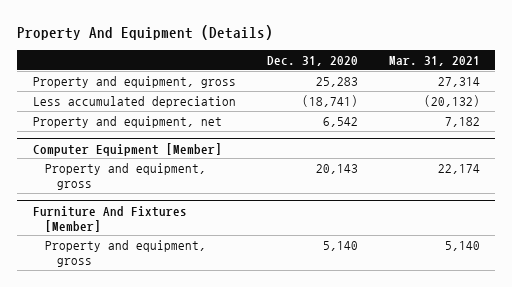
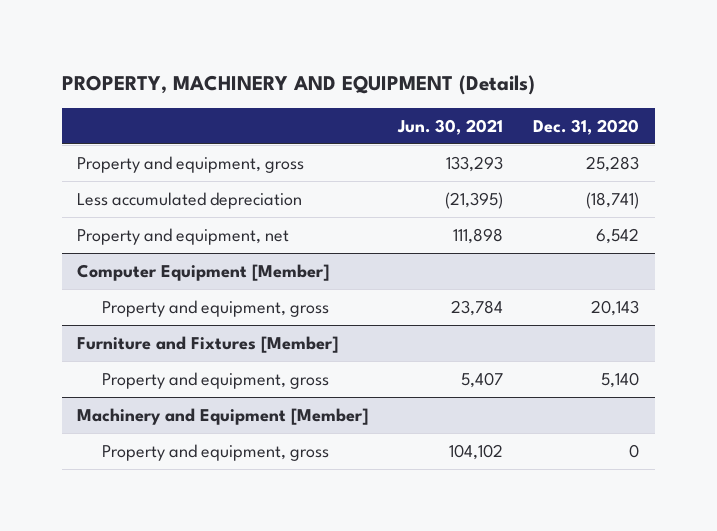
[17,25,274,41] Property And Equipment (Details) -> [62,75,536,96] PROPERTY, MACHINERY AND EQUIPMENT (Details)
[388,55,480,66] Mar. 31, 2021 -> none
none -> [397,119,504,136] Jun. 30, 2021
[32,205,187,232] Furniture And Fixtures [Member] -> [77,335,339,353] Furniture and Fixtures [Member]
none -> [77,407,369,425] Machinery and Equipment [Member]
none -> [101,443,329,461] Property and equipment, gross

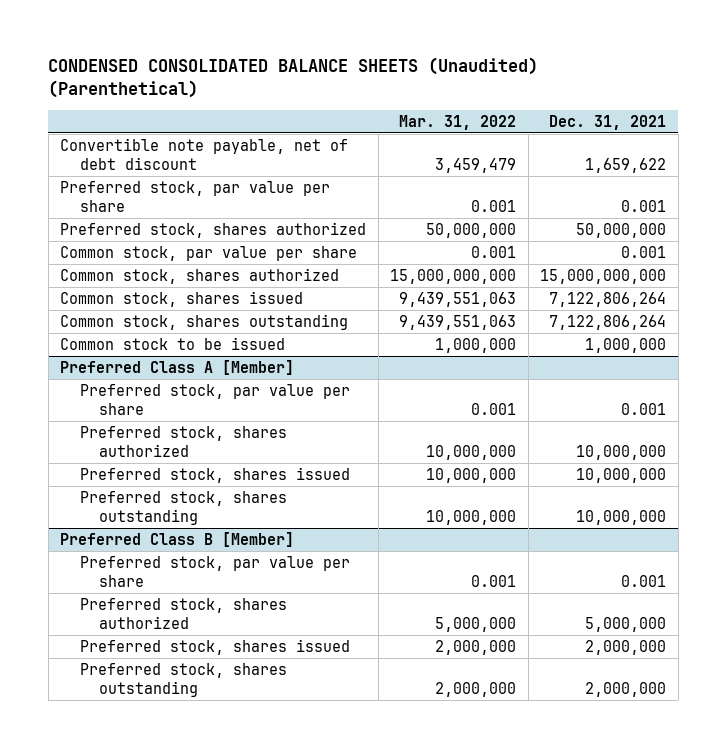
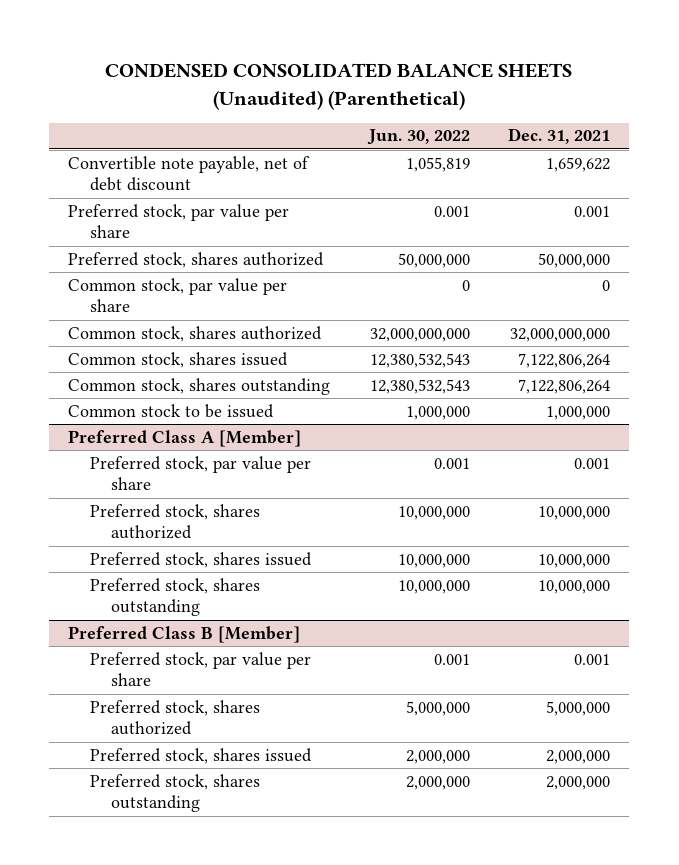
[399,114,517,130] Mar. 31, 2022 -> none
none -> [366,129,470,146] Jun. 30, 2022
[621,245,667,258] 0.001 -> [602,279,611,291] 0
[540,268,667,284] 15,000,000,000 -> [510,327,611,342] 32,000,000,000

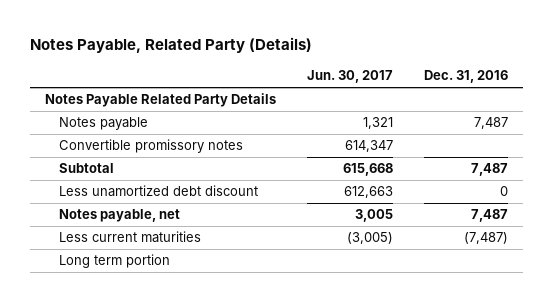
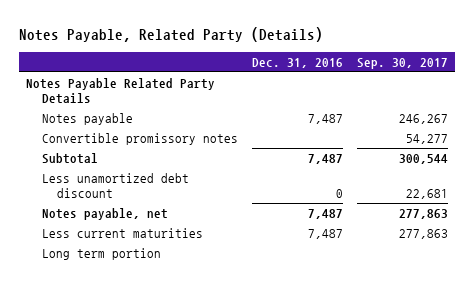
[307,70,394,84] Jun. 30, 2017 -> none
none -> [357,57,449,69] Sep. 30, 2017
[463,232,508,245] (7,487) -> [307,229,343,240] 7,487

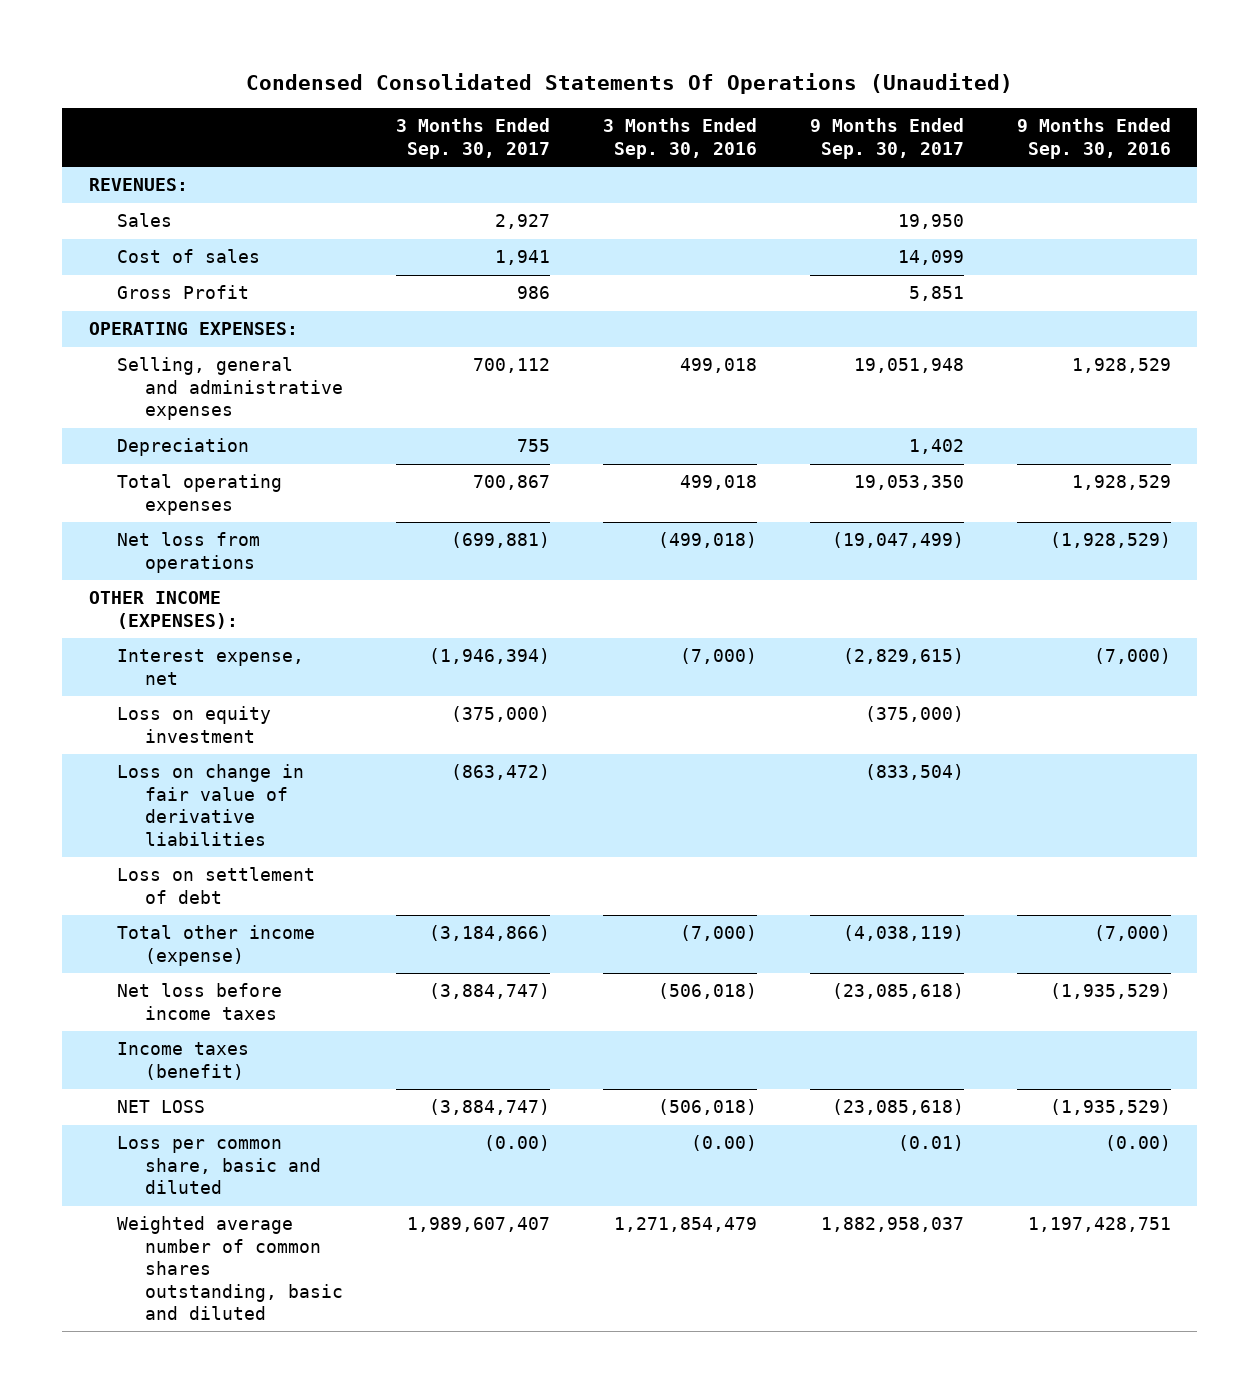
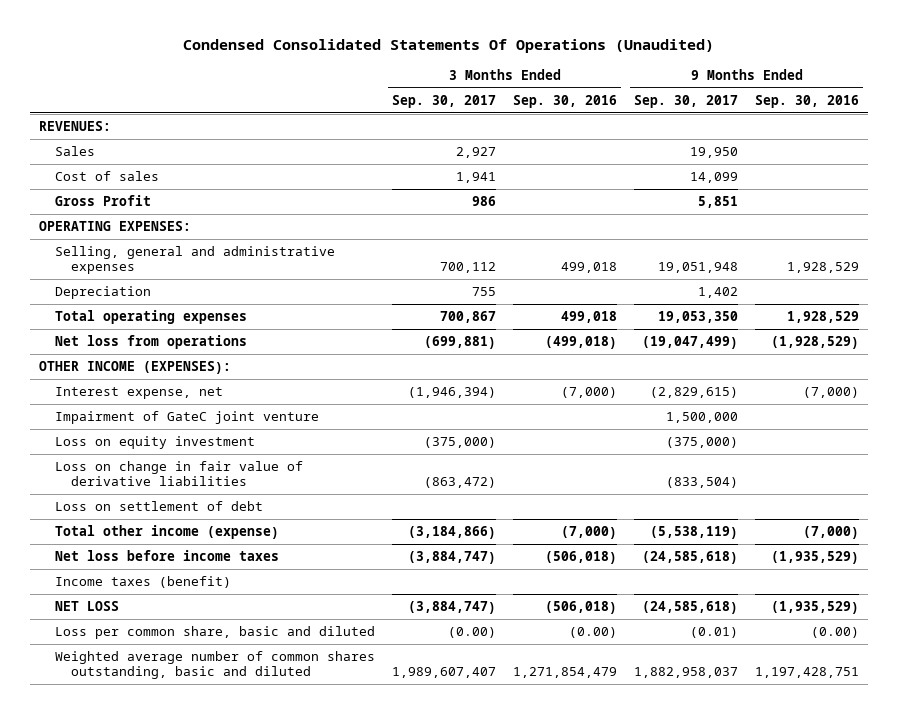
none -> [55,410,320,424] Impairment of GateC joint venture
[842,925,964,942] (4,038,119) -> [650,525,739,539] (5,538,119)
[831,983,964,1000] (23,085,618) -> [642,550,739,564] (24,585,618)
[831,1099,964,1116] (23,085,618) -> [642,600,739,614] (24,585,618)

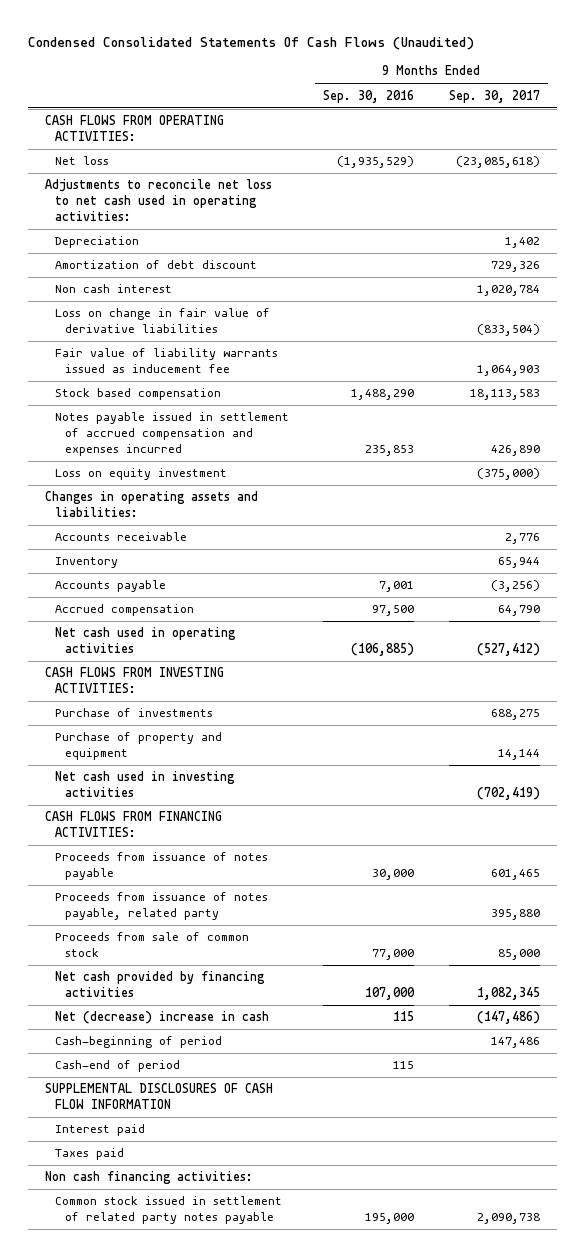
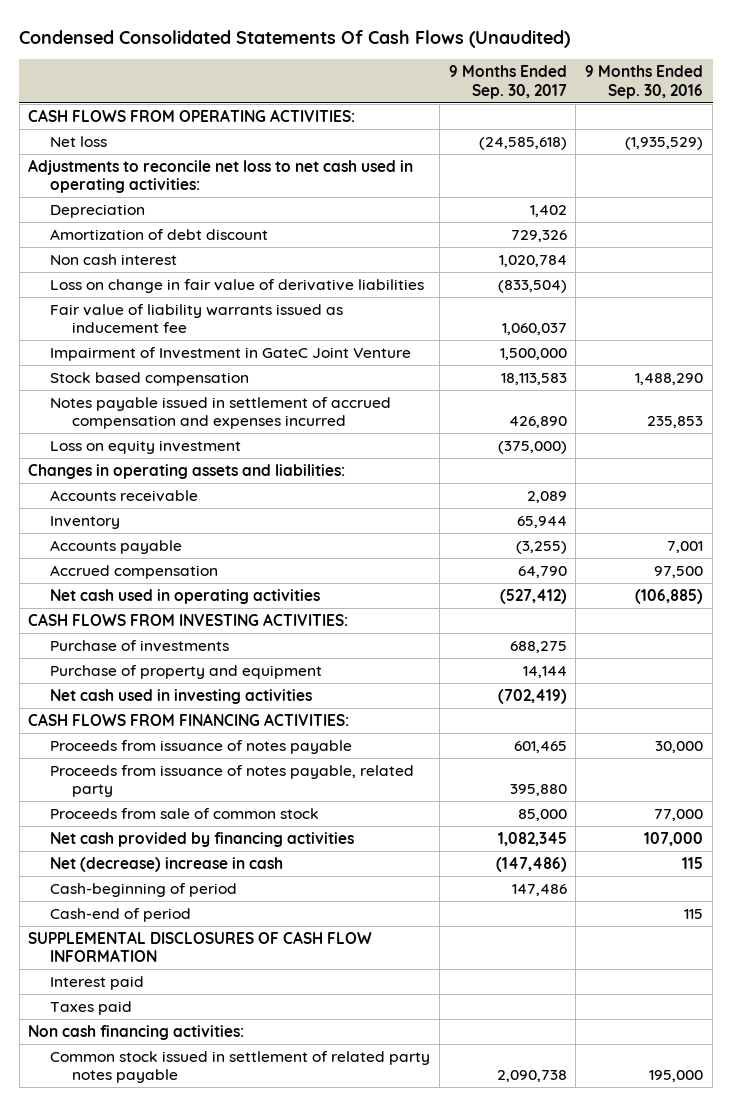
[455,156,540,169] (23,085,618) -> [478,136,567,150] (24,585,618)
[476,365,540,377] 1,064,903 -> [501,323,567,336] 1,060,037
none -> [50,346,412,361] Impairment of Investment in GateC Joint Venture
[504,533,540,545] 2,776 -> [526,490,567,503] 2,089
[490,580,540,593] (3,256) -> [515,540,567,554] (3,255)

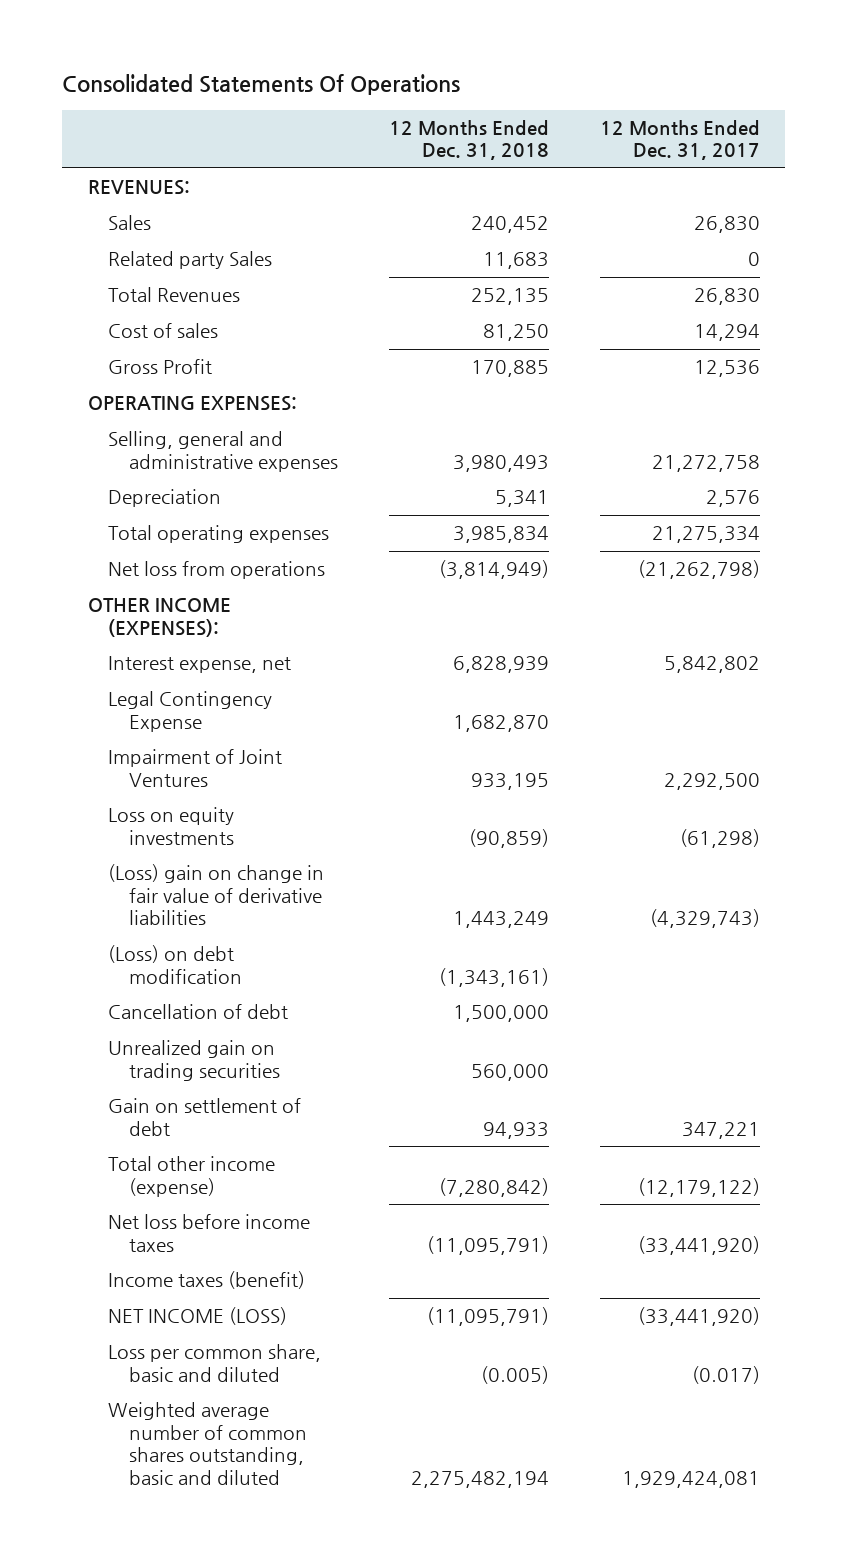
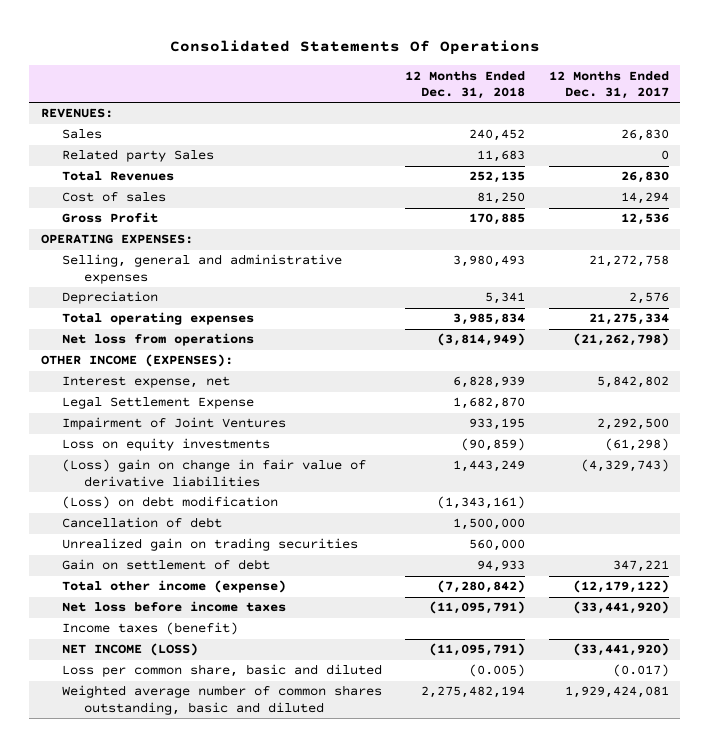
[108,691,273,732] Legal Contingency Expense -> [62,397,255,410] Legal Settlement Expense

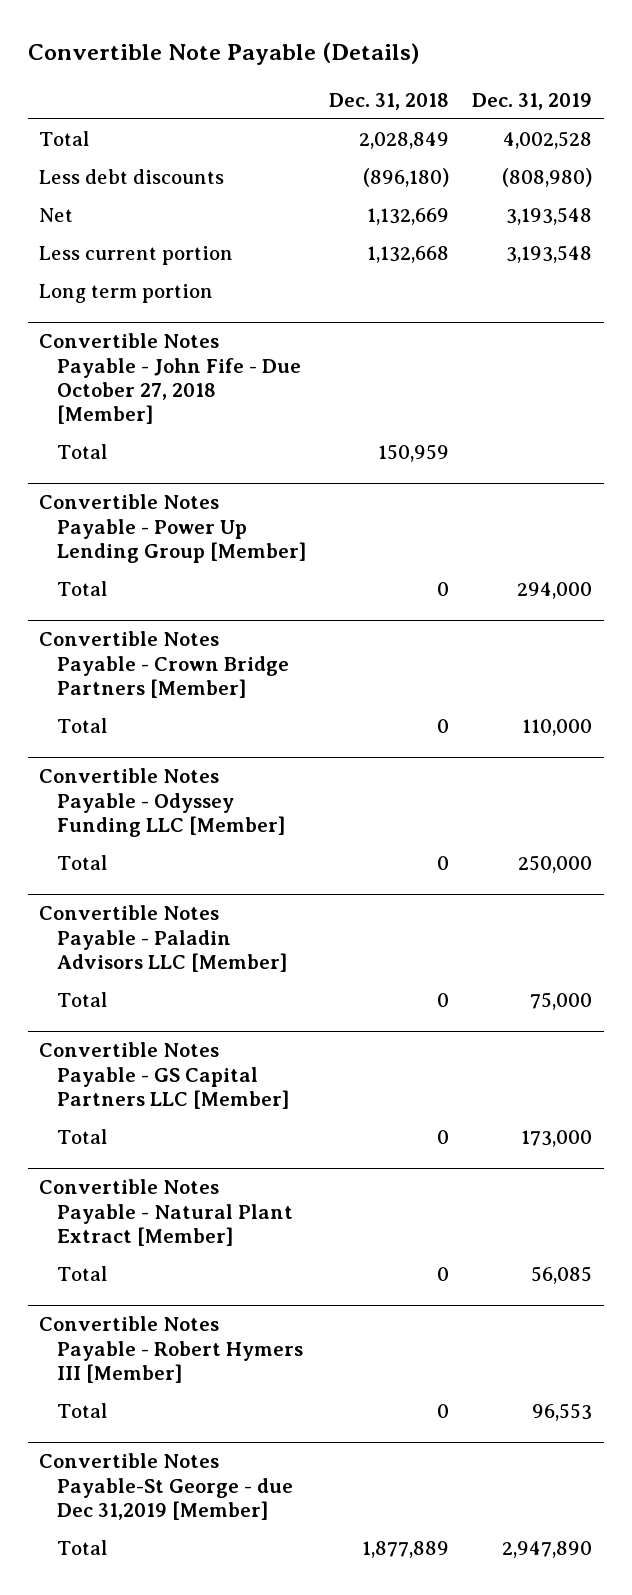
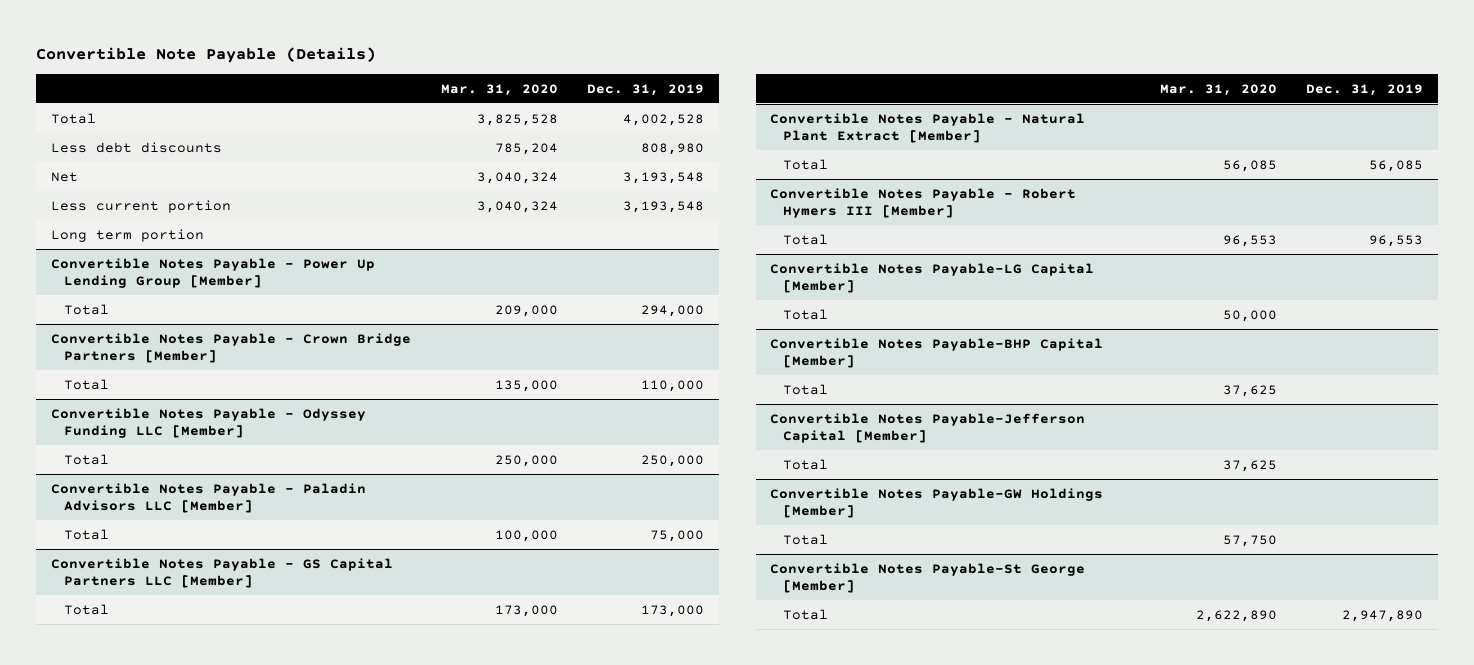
[329,92,450,110] Dec. 31, 2018 -> none
none -> [440,83,558,96] Mar. 31, 2020
[502,168,593,188] (808,980) -> [641,142,705,155] 808,980
[39,333,301,424] Convertible Notes Payable - John Fife - Due October 27, 2018 [Member] -> none
[56,444,107,460] Total -> none
none -> [770,262,1095,293] Convertible Notes Payable-LG Capital [Member]
none -> [782,308,828,320] Total
none -> [770,337,1104,368] Convertible Notes Payable-BHP Capital [Member]
none -> [782,383,828,395] Total
none -> [770,412,1086,443] Convertible Notes Payable-Jefferson Capital [Member]
none -> [782,458,828,470] Total
none -> [770,487,1104,518] Convertible Notes Payable-GW Holdings [Member]
none -> [782,533,828,545] Total
[39,1453,293,1520] Convertible Notes Payable-St George - due Dec 31,2019 [Member] -> [770,562,1086,593] Convertible Notes Payable-St George [Member]

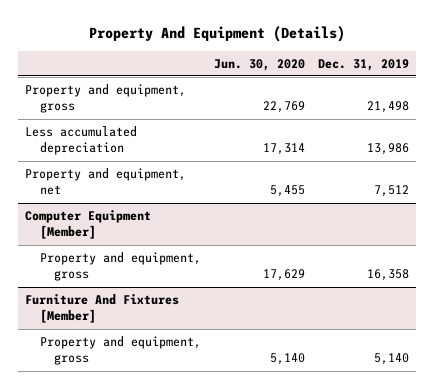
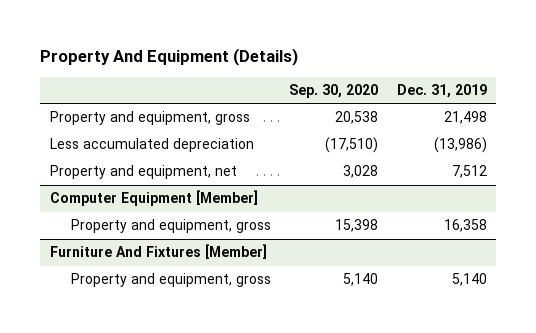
[213,58,305,71] Jun. 30, 2020 -> none
none -> [289,84,379,99] Sep. 30, 2020
[366,143,409,156] 13,986 -> [433,137,487,154] (13,986)

